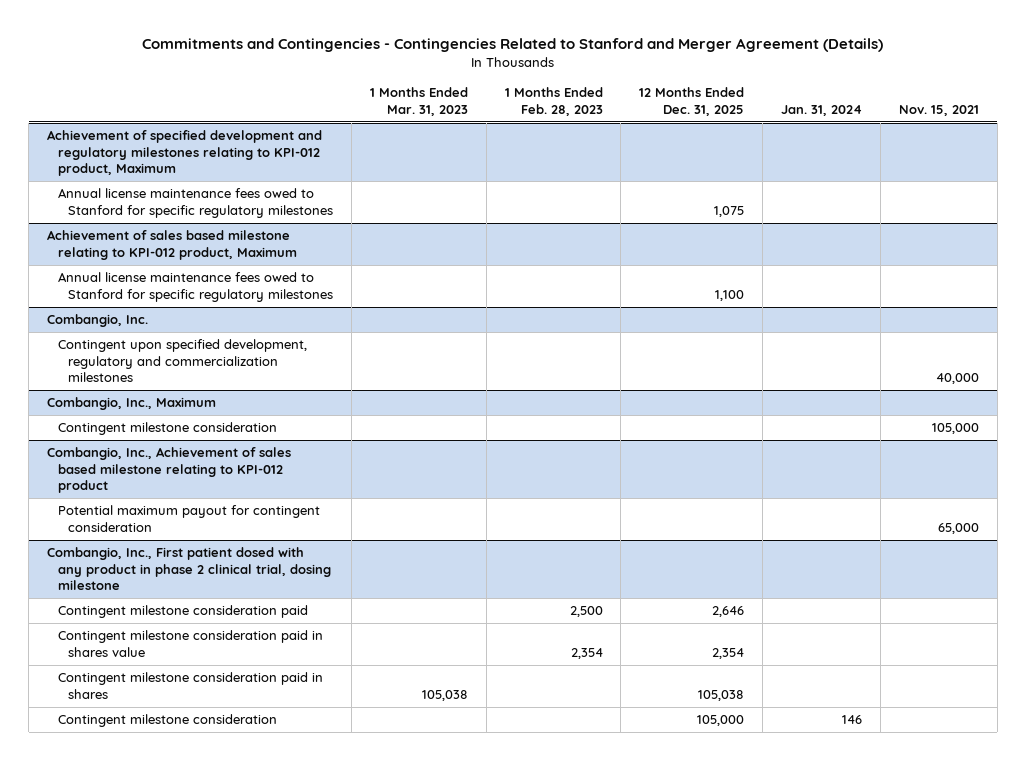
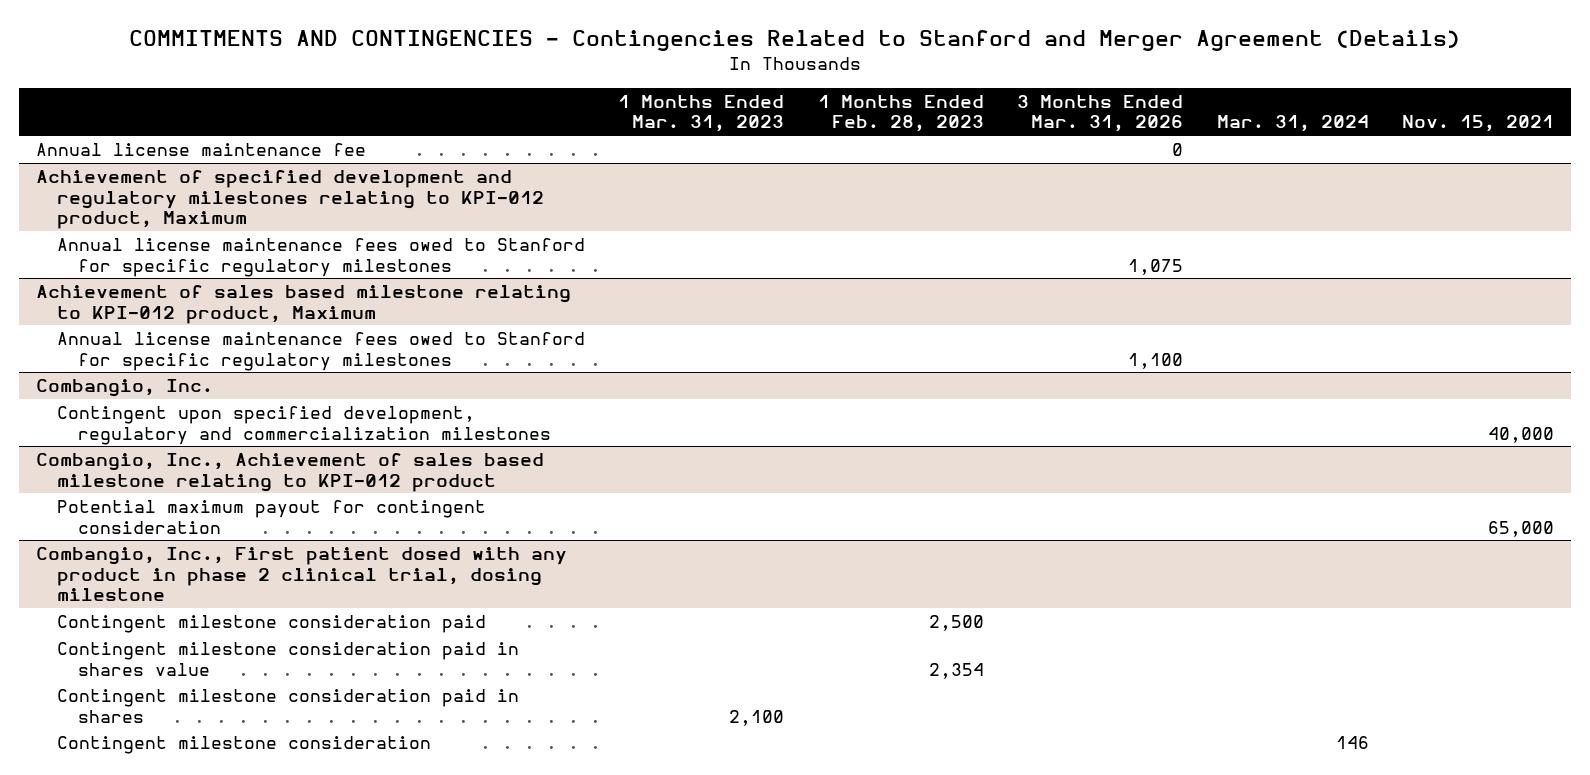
[142,38,884,53] Commitments and Contingencies - Contingencies Related to Stanford and Merger Agreement (Details) -> [128,30,1460,52] COMMITMENTS AND CONTINGENCIES - Contingencies Related to Stanford and Merger Agreement (Details)
[639,87,745,116] 12 Months Ended Dec. 31, 2025 -> none
[781,104,863,116] Jan. 31, 2024 -> none
none -> [1017,94,1184,133] 3 Months Ended Mar. 31, 2026
none -> [1216,115,1369,133] Mar. 31, 2024
none -> [35,143,366,157] Annual license maintenance fee
[47,397,217,411] Combangio, Inc., Maximum -> none
[57,422,277,436] Contingent milestone consideration -> none
[421,689,468,701] 105,038 -> [729,709,785,726] 2,100

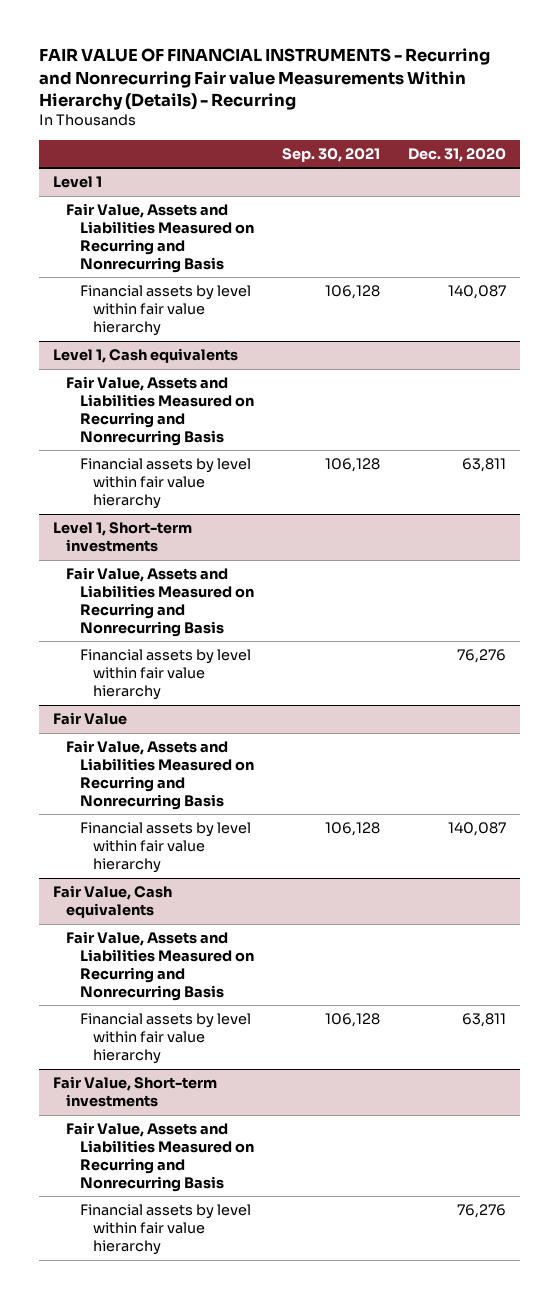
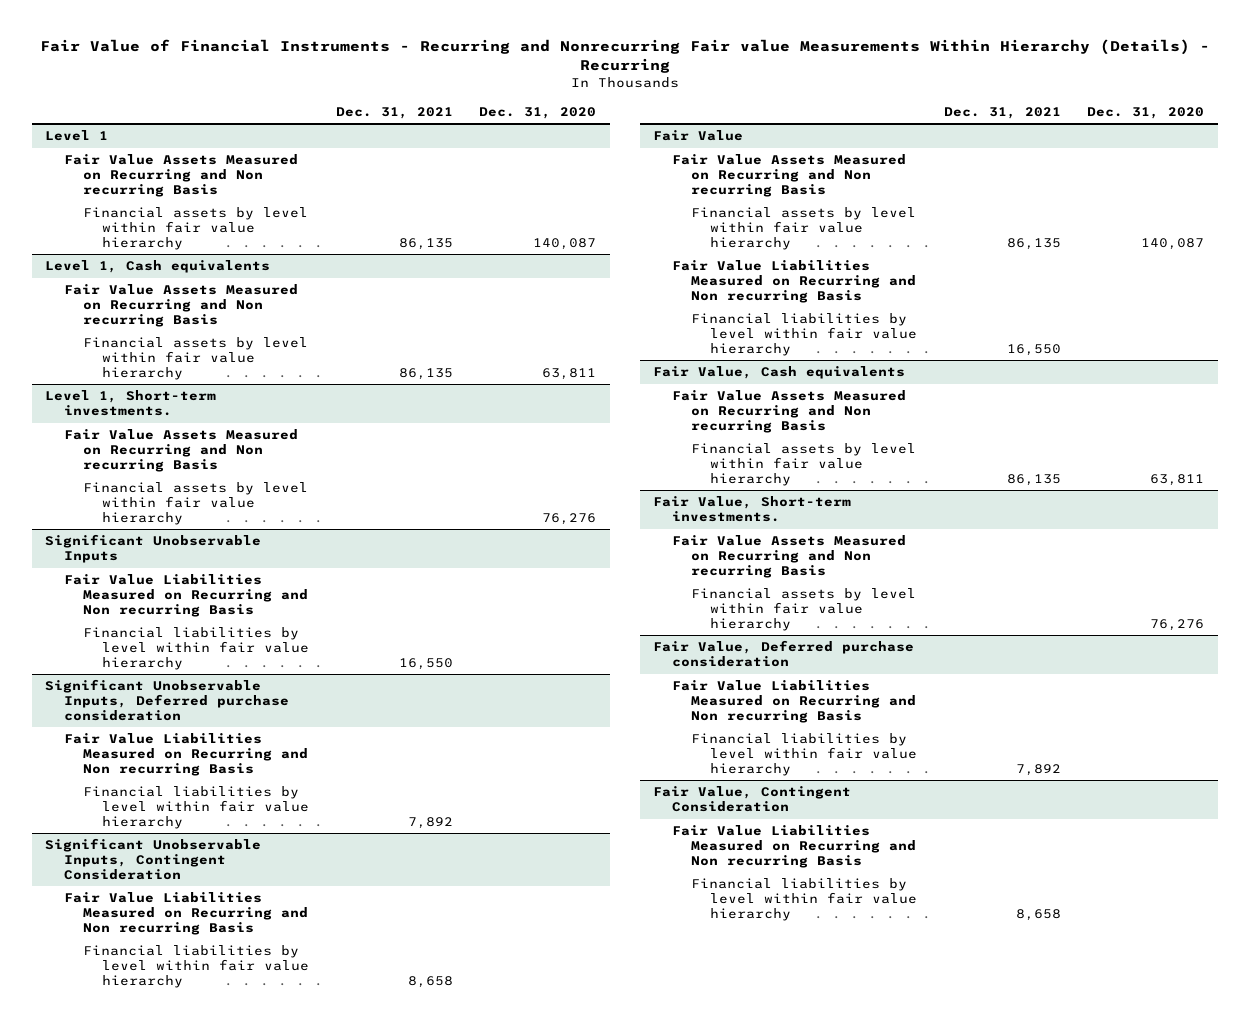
[39,48,491,110] FAIR VALUE OF FINANCIAL INSTRUMENTS - Recurring and Nonrecurring Fair value Measurements Within Hierarchy (Details) - Recurring -> [39,39,1210,74] Fair Value of Financial Instruments - Recurring and Nonrecurring Fair value Measurements Within Hierarchy (Details) - Recurring
[281,147,380,162] Sep. 30, 2021 -> none
none -> [335,106,453,119] Dec. 31, 2021
[66,203,254,273] Fair Value, Assets and Liabilities Measured on Recurring and Nonrecurring Basis -> [64,154,299,197] Fair Value Assets Measured on Recurring and Non recurring Basis
[66,376,254,446] Fair Value, Assets and Liabilities Measured on Recurring and Nonrecurring Basis -> [64,284,299,327] Fair Value Assets Measured on Recurring and Non recurring Basis
[53,522,193,552] Level 1, Short-term investments -> [45,390,217,416] Level 1, Short-term investments.
[66,567,254,637] Fair Value, Assets and Liabilities Measured on Recurring and Nonrecurring Basis -> [64,429,299,472] Fair Value Assets Measured on Recurring and Non recurring Basis
none -> [45,534,262,563] Significant Unobservable Inputs
none -> [64,574,309,617] Fair Value Liabilities Measured on Recurring and Non recurring Basis
none -> [83,627,310,670] Financial liabilities by level within fair value hierarchy
none -> [45,679,290,721] Significant Unobservable Inputs, Deferred purchase consideration
none -> [64,733,309,776] Fair Value Liabilities Measured on Recurring and Non recurring Basis
none -> [83,786,310,829] Financial liabilities by level within fair value hierarchy
none -> [45,838,262,880] Significant Unobservable Inputs, Contingent Consideration
none -> [64,892,309,935] Fair Value Liabilities Measured on Recurring and Non recurring Basis
none -> [83,945,310,988] Financial liabilities by level within fair value hierarchy
[66,740,254,810] Fair Value, Assets and Liabilities Measured on Recurring and Nonrecurring Basis -> [672,154,907,197] Fair Value Assets Measured on Recurring and Non recurring Basis
none -> [672,260,917,303] Fair Value Liabilities Measured on Recurring and Non recurring Basis
none -> [691,313,918,356] Financial liabilities by level within fair value hierarchy
[66,931,254,1001] Fair Value, Assets and Liabilities Measured on Recurring and Nonrecurring Basis -> [672,390,907,433] Fair Value Assets Measured on Recurring and Non recurring Basis
[53,1076,218,1107] Fair Value, Short-term investments -> [653,496,852,522] Fair Value, Short-term investments.
[66,1122,254,1192] Fair Value, Assets and Liabilities Measured on Recurring and Nonrecurring Basis -> [672,535,907,578] Fair Value Assets Measured on Recurring and Non recurring Basis
none -> [653,640,915,667] Fair Value, Deferred purchase consideration
none -> [672,680,917,723] Fair Value Liabilities Measured on Recurring and Non recurring Basis
none -> [691,733,918,776] Financial liabilities by level within fair value hierarchy
none -> [653,786,852,812] Fair Value, Contingent Consideration
none -> [672,825,917,868] Fair Value Liabilities Measured on Recurring and Non recurring Basis
none -> [691,878,918,921] Financial liabilities by level within fair value hierarchy

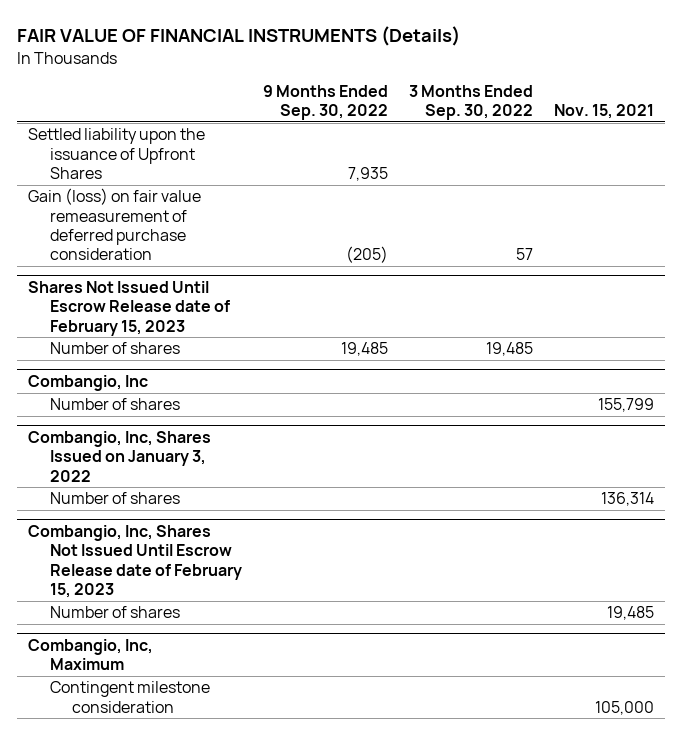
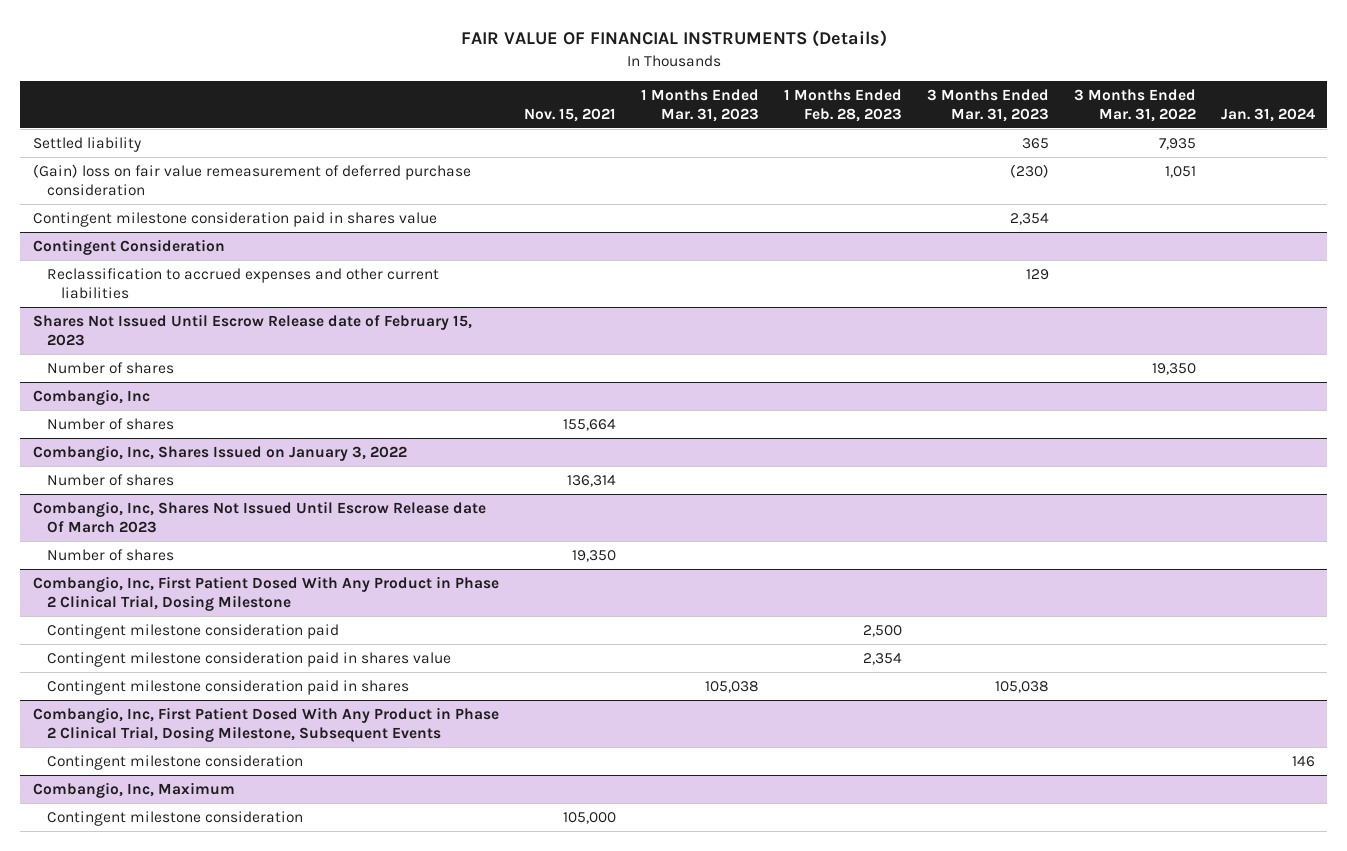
[262,84,388,121] 9 Months Ended Sep. 30, 2022 -> none
[408,84,533,121] 3 Months Ended Sep. 30, 2022 -> none
none -> [640,89,759,123] 1 Months Ended Mar. 31, 2023
none -> [783,89,902,123] 1 Months Ended Feb. 28, 2023
none -> [926,89,1049,123] 3 Months Ended Mar. 31, 2023
none -> [1073,89,1196,123] 3 Months Ended Mar. 31, 2022
none -> [1220,108,1315,123] Jan. 31, 2024
[27,128,205,179] Settled liability upon the issuance of Upfront Shares -> [32,136,141,152] Settled liability
[27,188,201,261] Gain (loss) on fair value remeasurement of deferred purchase consideration -> [32,163,471,196] (Gain) loss on fair value remeasurement of deferred purchase consideration
none -> [32,211,437,227] Contingent milestone consideration paid in shares value
none -> [32,238,225,255] Contingent Consideration
none -> [46,267,439,299] Reclassification to accrued expenses and other current liabilities
[598,398,655,413] 155,799 -> [562,418,616,431] 155,664
[27,525,242,598] Combangio, Inc, Shares Not Issued Until Escrow Release date of February 15, 2023 -> [32,500,486,533] Combangio, Inc, Shares Not Issued Until Escrow Release date Of March 2023
[607,606,655,621] 19,485 -> [571,549,616,562] 19,350
none -> [32,575,499,611] Combangio, Inc, First Patient Dosed With Any Product in Phase 2 Clinical Trial, Dosing Milestone
none -> [46,623,339,639] Contingent milestone consideration paid
none -> [46,651,451,667] Contingent milestone consideration paid in shares value
none -> [46,679,409,695] Contingent milestone consideration paid in shares
none -> [32,706,499,742] Combangio, Inc, First Patient Dosed With Any Product in Phase 2 Clinical Trial, Dosing Milestone, Subsequent Events
none -> [46,754,303,770] Contingent milestone consideration

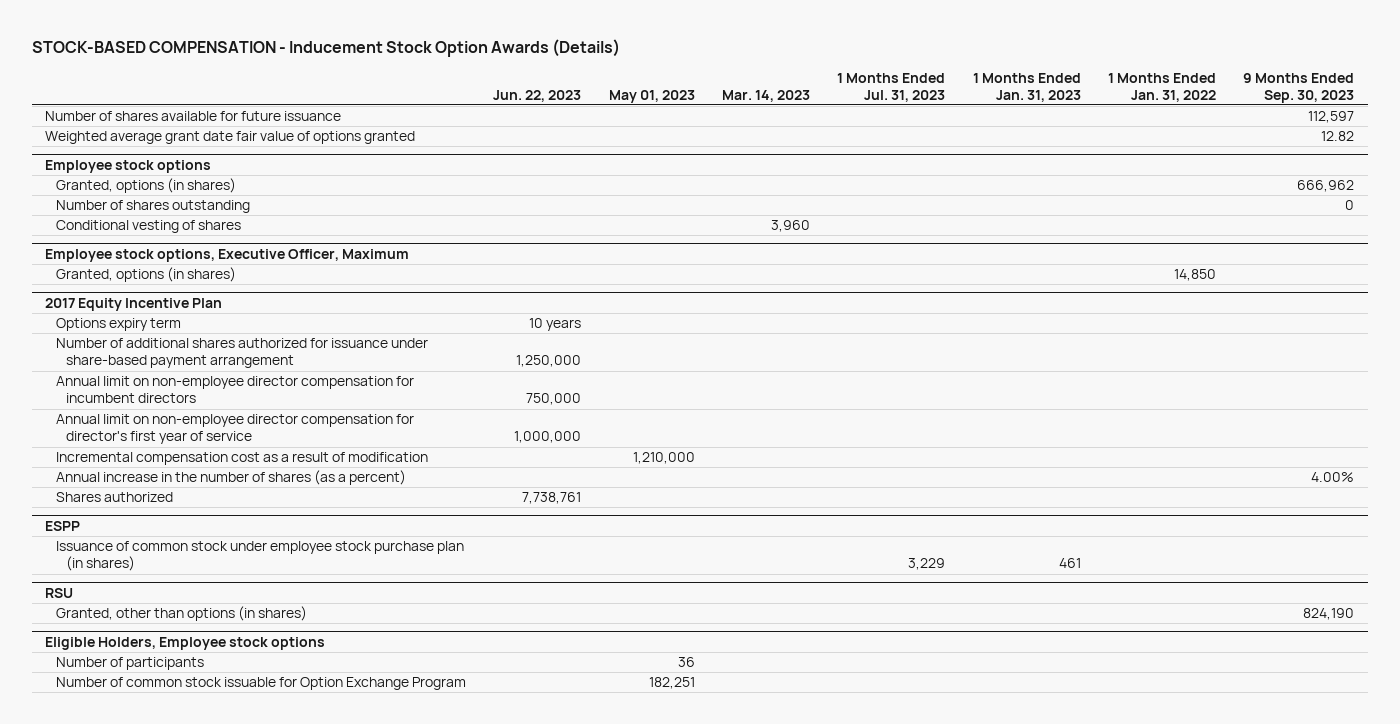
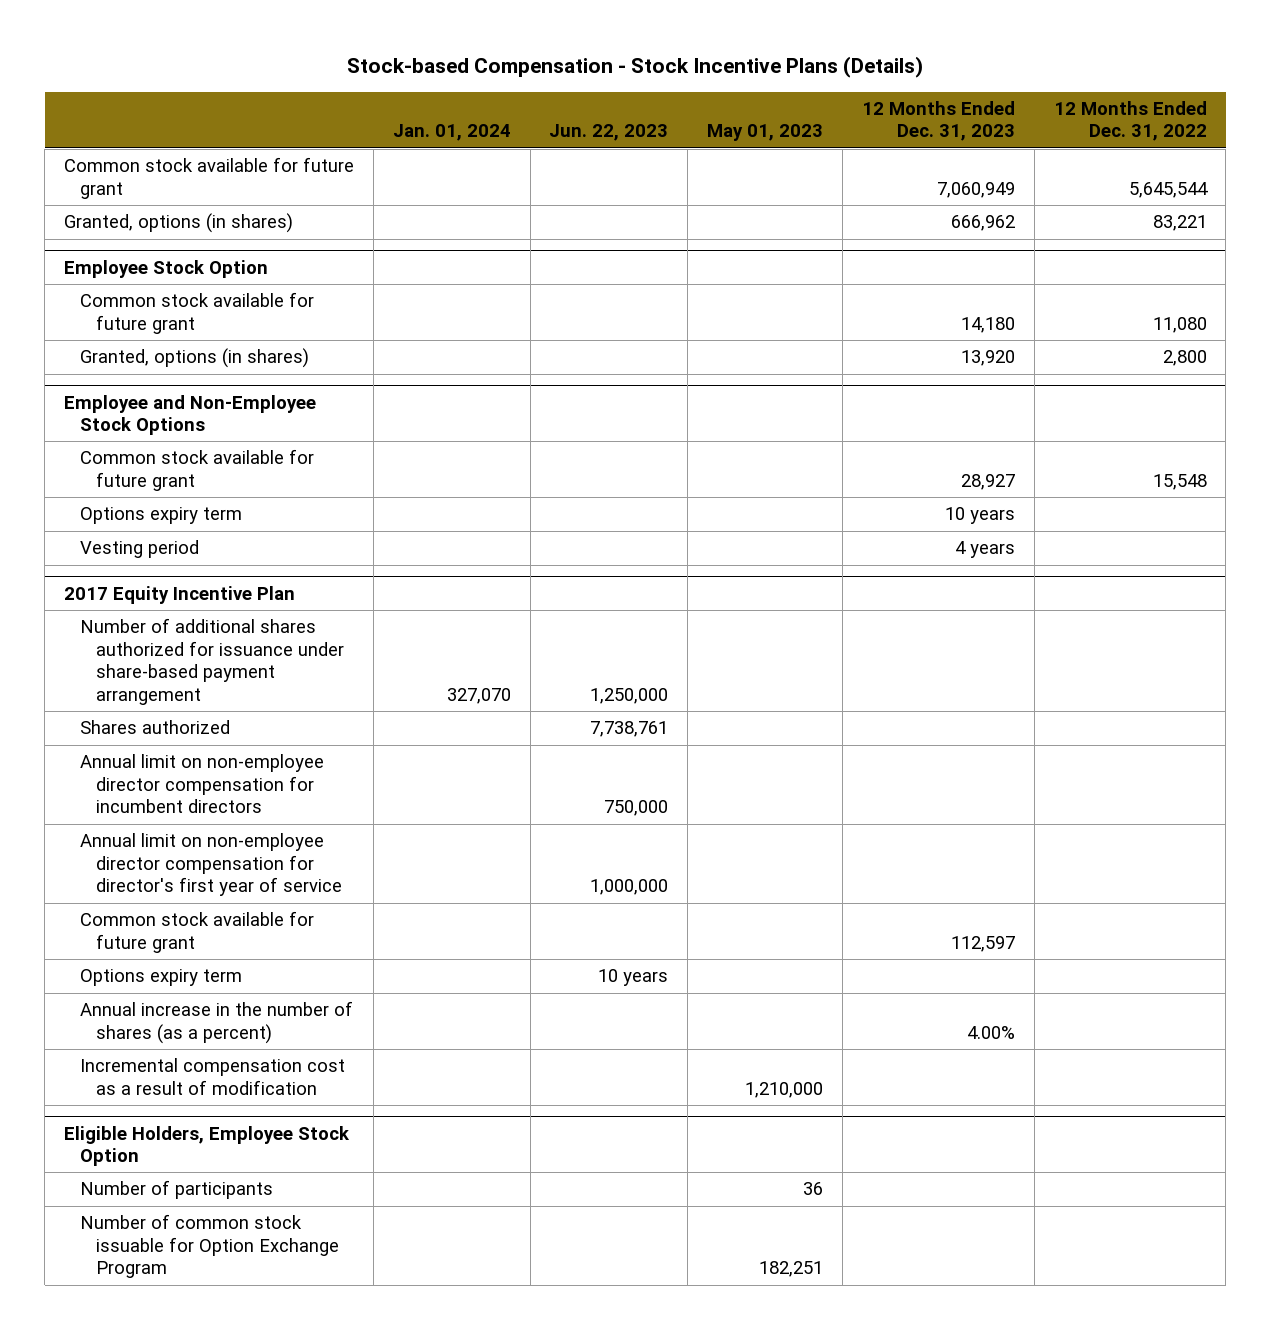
[31,39,620,58] STOCK-BASED COMPENSATION - Inducement Stock Option Awards (Details) -> [347,56,924,79] Stock-based Compensation - Stock Incentive Plans (Details)
[722,89,811,102] Mar. 14, 2023 -> none
[837,72,946,102] 1 Months Ended Jul. 31, 2023 -> none
[972,72,1081,102] 1 Months Ended Jan. 31, 2023 -> none
[1108,72,1217,102] 1 Months Ended Jan. 31, 2022 -> none
[1243,72,1355,103] 9 Months Ended Sep. 30, 2023 -> none
none -> [392,124,511,142] Jan. 01, 2024
none -> [861,100,1015,142] 12 Months Ended Dec. 31, 2023
none -> [1053,100,1207,142] 12 Months Ended Dec. 31, 2022
[45,111,342,122] Number of shares available for future issuance -> none
[45,131,416,145] Weighted average grant date fair value of options granted -> none
none -> [64,157,355,199] Common stock available for future grant
none -> [64,213,294,234] Granted, options (in shares)
[45,159,212,173] Employee stock options -> [64,259,269,278] Employee Stock Option
none -> [79,292,314,334] Common stock available for future grant
[55,200,250,214] Number of shares outstanding -> none
[55,220,241,234] Conditional vesting of shares -> none
[45,248,410,262] Employee stock options, Executive Officer, Maximum -> none
[55,267,236,283] Granted, options (in shares) -> none
none -> [64,394,317,436] Employee and Non-Employee Stock Options
none -> [79,449,314,491] Common stock available for future grant
none -> [79,507,242,525] Options expiry term
none -> [79,540,199,559] Vesting period
[55,492,173,503] Shares authorized -> [79,720,230,735] Shares authorized
none -> [79,911,314,953] Common stock available for future grant
[55,318,181,332] Options expiry term -> [79,969,242,987] Options expiry term
[45,520,81,531] ESPP -> none
[55,541,464,572] Issuance of common stock under employee stock purchase plan (in shares) -> none
[45,587,74,598] RSU -> none
[55,606,307,622] Granted, other than options (in shares) -> none
[55,452,428,466] Incremental compensation cost as a result of modification -> [79,1058,345,1095] Incremental compensation cost as a result of modification
[45,636,326,650] Eligible Holders, Employee stock options -> [64,1125,351,1167] Eligible Holders, Employee Stock Option

